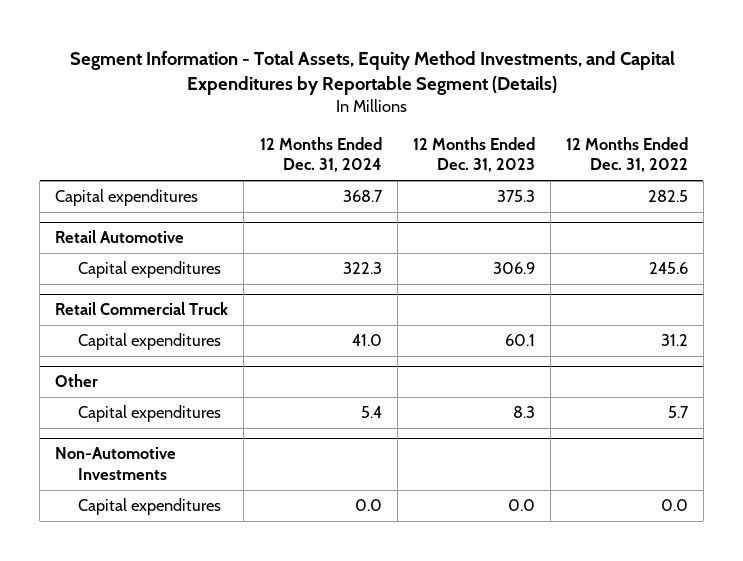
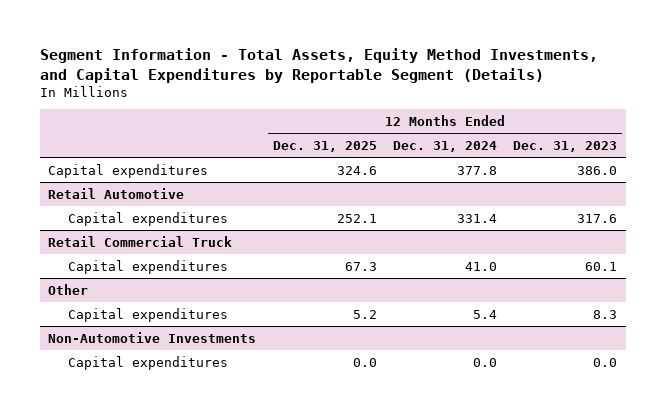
[565,136,688,173] 12 Months Ended Dec. 31, 2022 -> none
none -> [272,141,377,153] Dec. 31, 2025
[342,190,383,203] 368.7 -> [457,165,498,175] 377.8
[496,190,535,203] 375.3 -> [577,165,618,175] 386.0
[342,262,382,275] 322.3 -> [457,213,498,223] 331.4
[492,262,535,275] 306.9 -> [577,213,618,223] 317.6

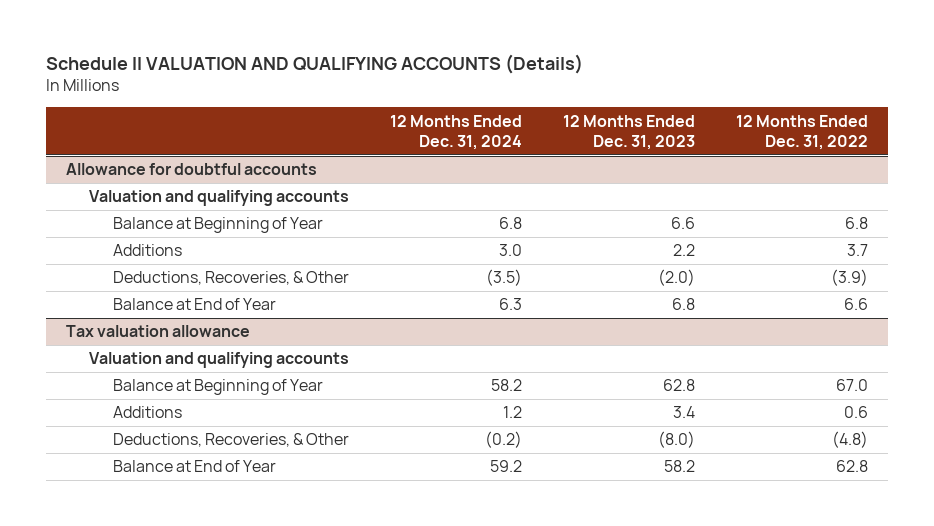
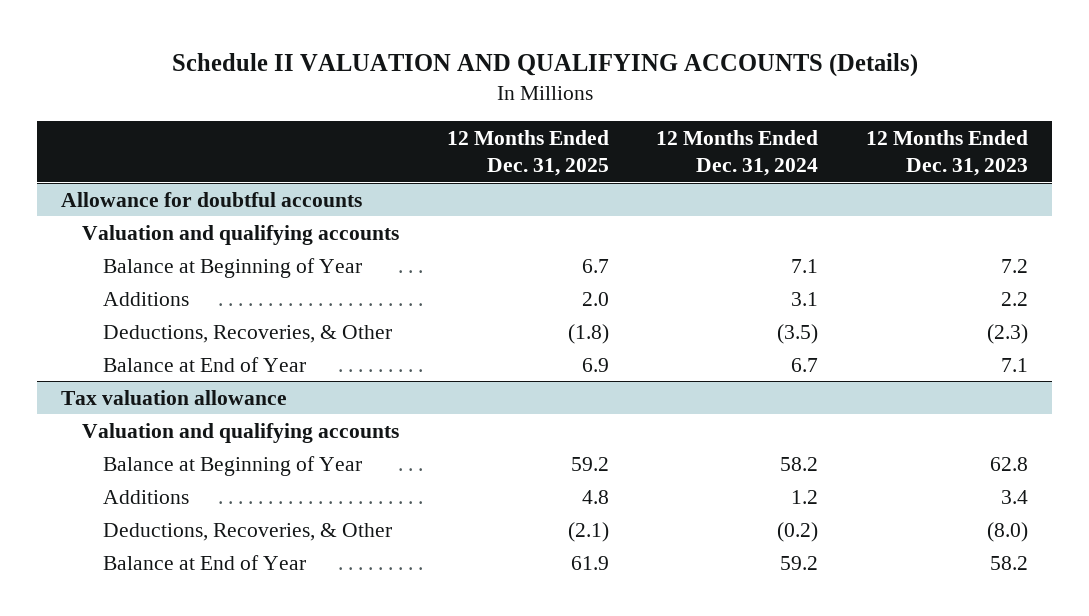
[735,114,868,151] 12 Months Ended Dec. 31, 2022 -> none
none -> [446,129,609,177] 12 Months Ended Dec. 31, 2025
[499,217,523,230] 6.8 -> [791,258,819,273] 7.1
[670,217,695,230] 6.6 -> [1001,258,1029,273] 7.2
[499,244,523,257] 3.0 -> [791,291,819,306] 3.1
[657,269,695,287] (2.0) -> [987,323,1029,344] (2.3)
[499,298,523,311] 6.3 -> [791,357,819,372] 6.7
[671,298,695,311] 6.8 -> [1001,357,1029,372] 7.1

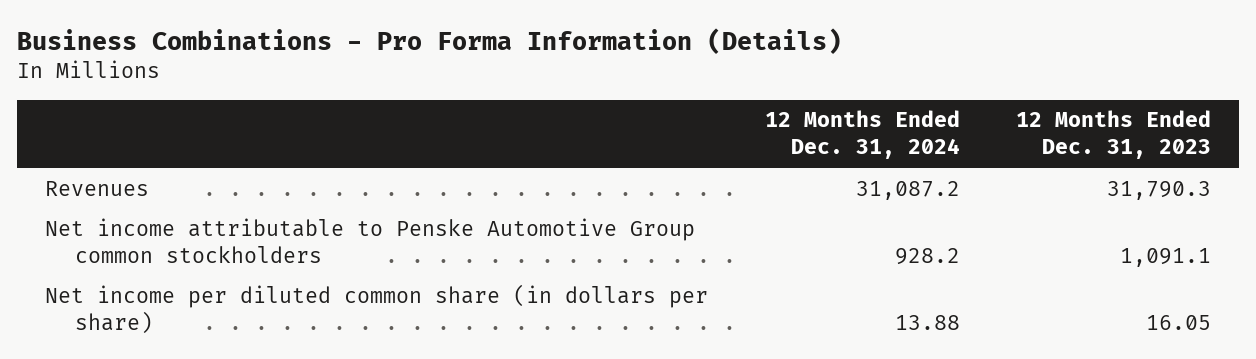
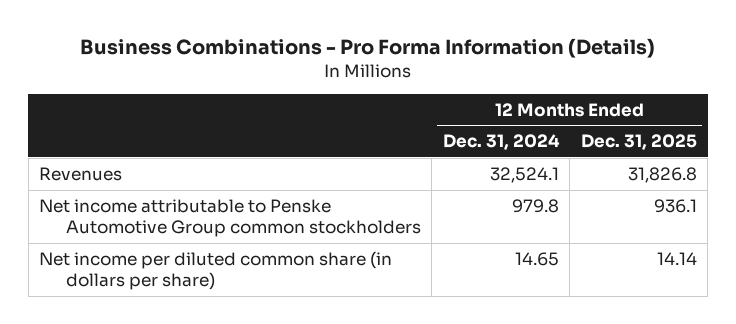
[1016,110,1212,160] 12 Months Ended Dec. 31, 2023 -> none
none -> [580,134,697,151] Dec. 31, 2025
[855,180,960,200] 31,087.2 -> [489,166,559,183] 32,524.1
[894,247,960,265] 928.2 -> [511,198,559,213] 979.8
[894,314,960,330] 13.88 -> [514,251,559,266] 14.65

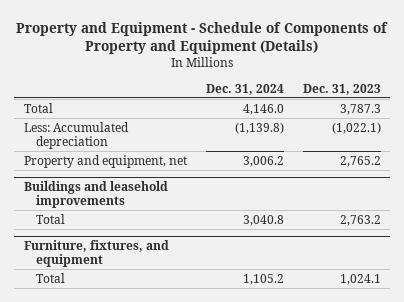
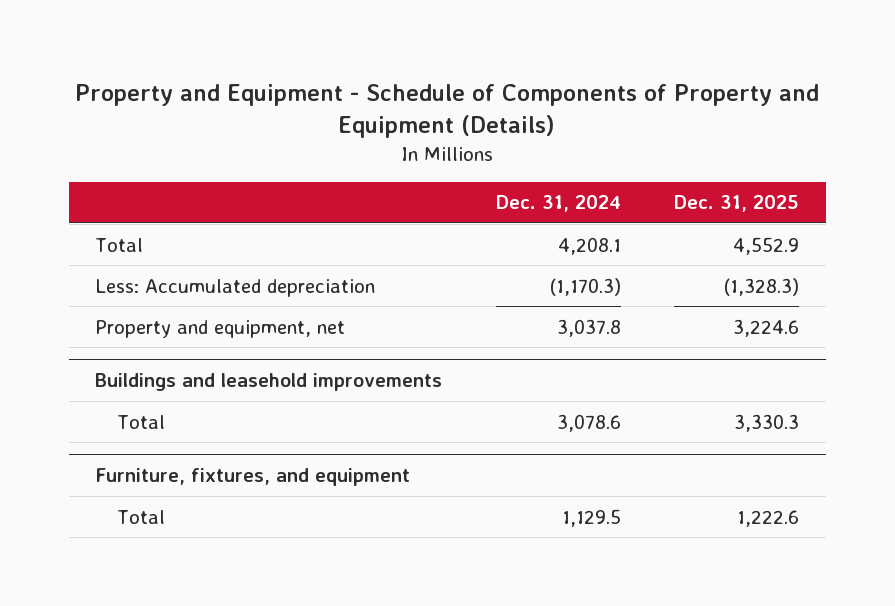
[302,83,381,95] Dec. 31, 2023 -> none
none -> [674,195,800,213] Dec. 31, 2025
[242,103,284,115] 4,146.0 -> [557,236,621,255] 4,208.1
[234,121,284,134] (1,139.8) -> [549,277,621,296] (1,170.3)
[242,155,284,167] 3,006.2 -> [556,318,621,337] 3,037.8
[242,214,284,226] 3,040.8 -> [556,413,621,432] 3,078.6
[242,273,284,285] 1,105.2 -> [561,508,621,527] 1,129.5

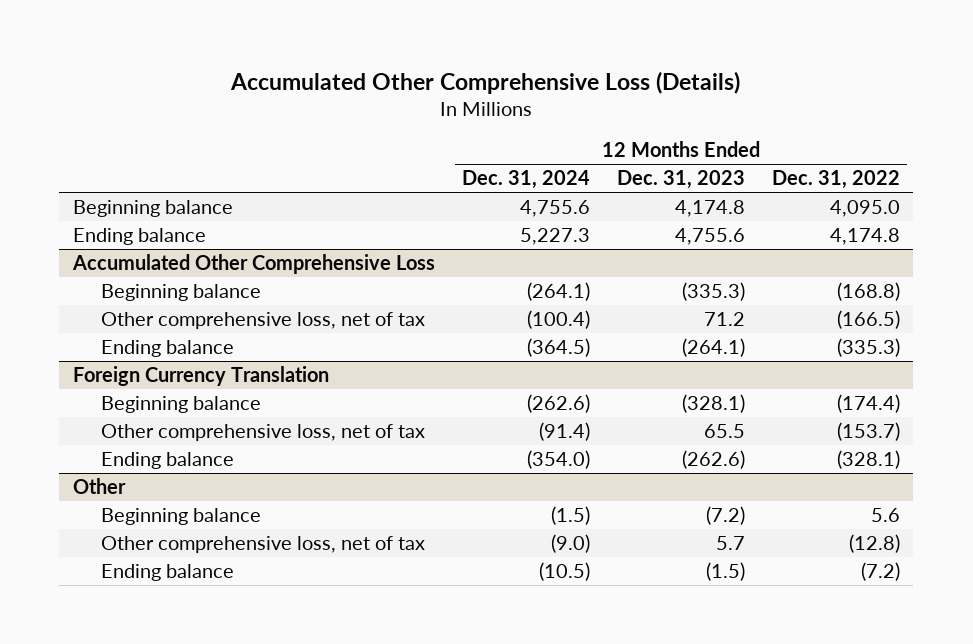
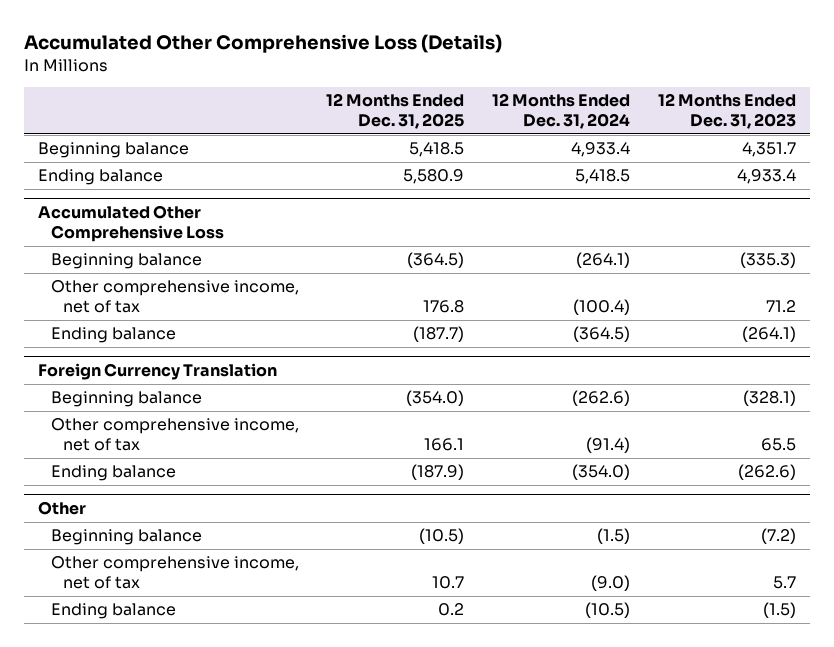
[771,170,900,190] Dec. 31, 2022 -> none
none -> [326,93,465,130] 12 Months Ended Dec. 31, 2025
[519,200,590,218] 4,755.6 -> [571,142,631,158] 4,933.4
[674,200,745,218] 4,174.8 -> [742,142,797,158] 4,351.7
[519,228,590,246] 5,227.3 -> [575,169,631,185] 5,418.5
[674,228,745,246] 4,755.6 -> [737,169,797,185] 4,933.4
[100,312,425,330] Other comprehensive loss, net of tax -> [50,280,299,314] Other comprehensive income, net of tax
[100,424,425,442] Other comprehensive loss, net of tax -> [50,418,299,452] Other comprehensive income, net of tax
[100,536,425,554] Other comprehensive loss, net of tax -> [50,556,299,590] Other comprehensive income, net of tax

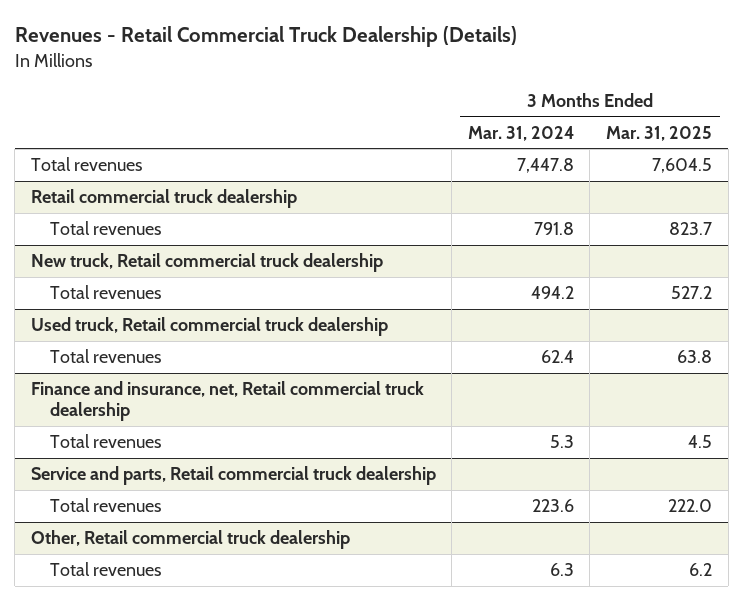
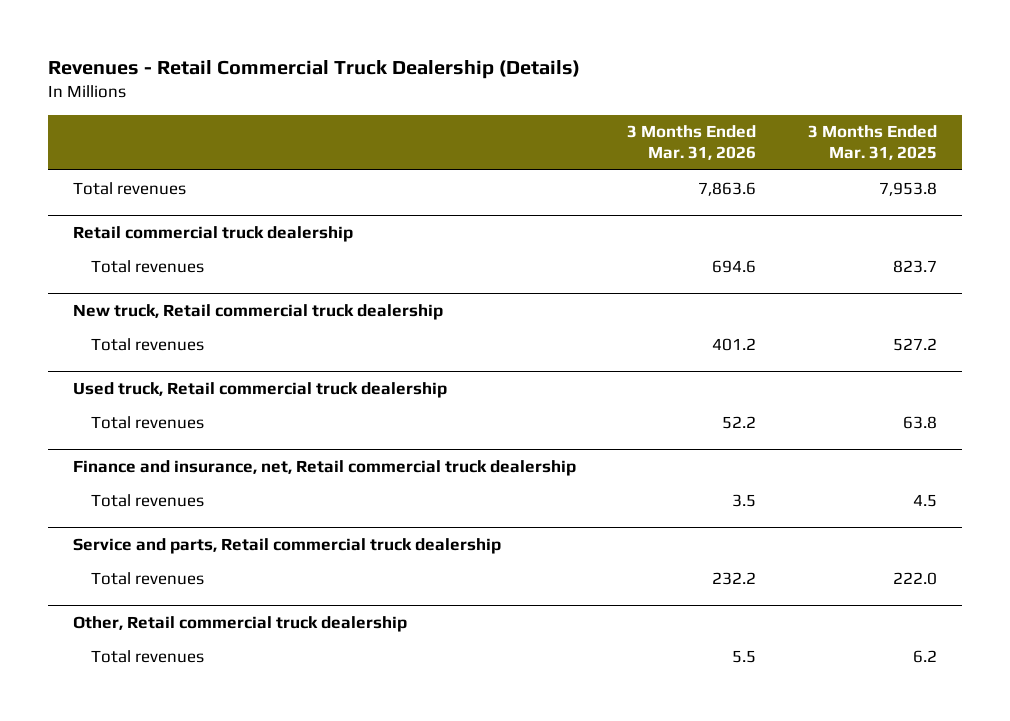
[467,125,574,141] Mar. 31, 2024 -> none
none -> [627,125,757,161] 3 Months Ended Mar. 31, 2026
[652,158,713,174] 7,604.5 -> [878,181,937,196] 7,953.8

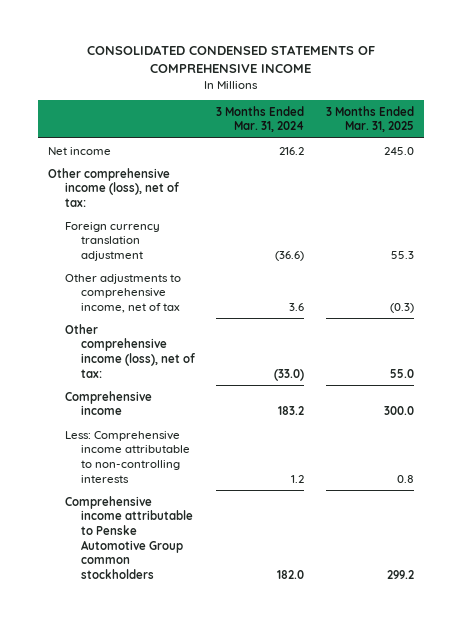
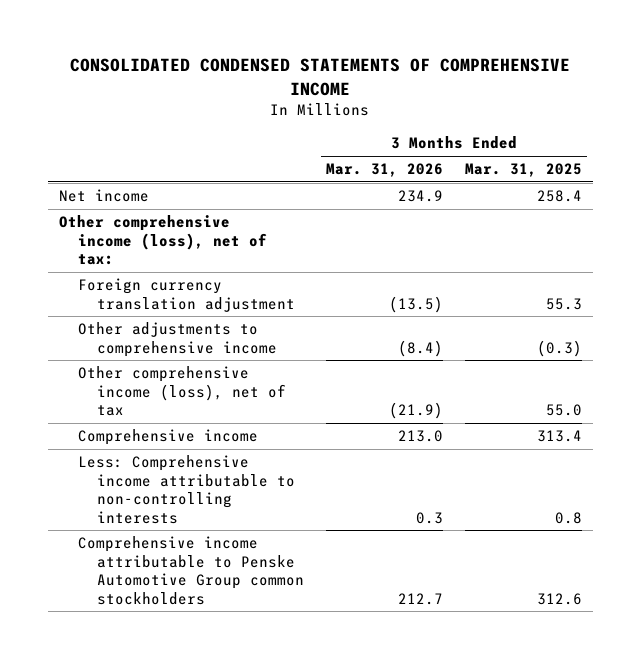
[216,105,305,133] 3 Months Ended Mar. 31, 2024 -> none
none -> [326,163,444,178] Mar. 31, 2026
[383,146,414,155] 245.0 -> [536,190,582,203] 258.4
[64,273,181,313] Other adjustments to comprehensive income, net of tax -> [78,322,278,357] Other adjustments to comprehensive income
[64,323,195,378] Other comprehensive income (loss), net of tax: -> [78,366,287,417] Other comprehensive income (loss), net of tax
[383,406,414,416] 300.0 -> [536,430,582,443] 313.4
[386,569,414,579] 299.2 -> [536,592,582,605] 312.6

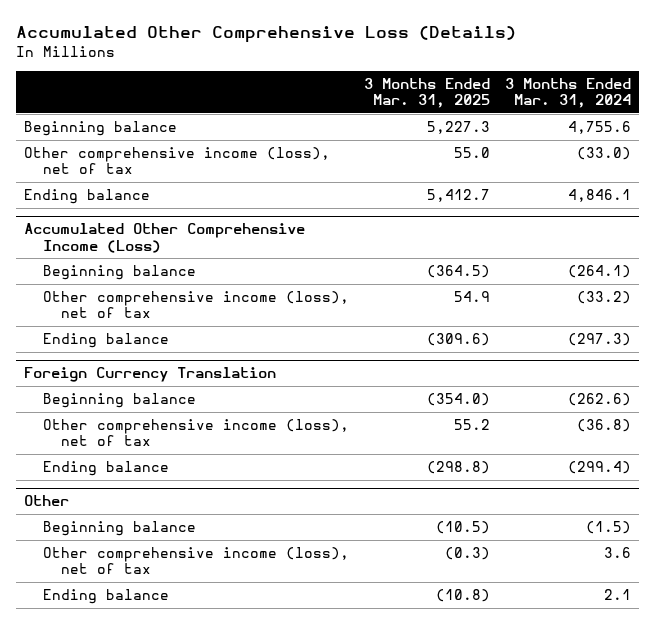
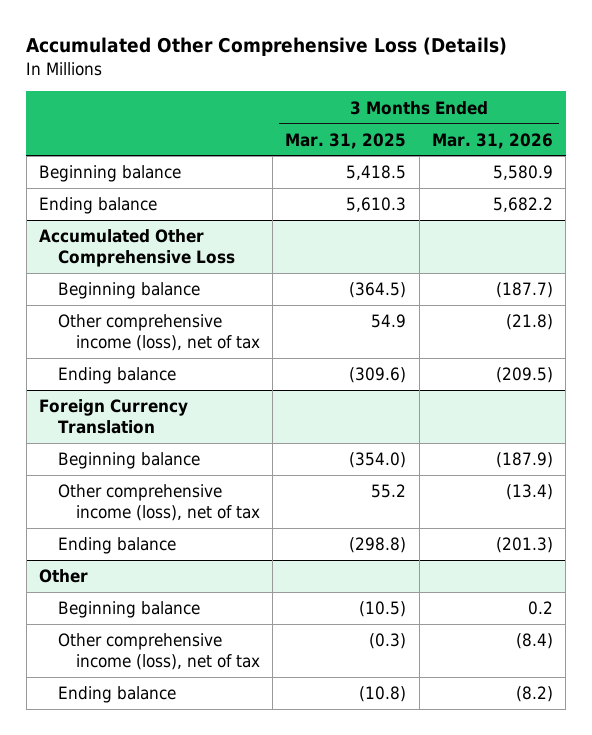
[505,78,632,109] 3 Months Ended Mar. 31, 2024 -> none
none -> [431,132,553,149] Mar. 31, 2026
[23,147,330,175] Other comprehensive income (loss), net of tax -> none
[426,121,490,135] 5,227.3 -> [346,165,407,181] 5,418.5
[426,189,490,203] 5,412.7 -> [346,197,407,213] 5,610.3
[23,223,305,253] Accumulated Other Comprehensive Income (Loss) -> [39,229,235,268] Accumulated Other Comprehensive Loss

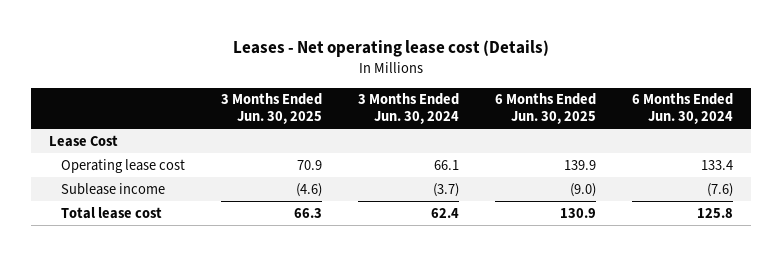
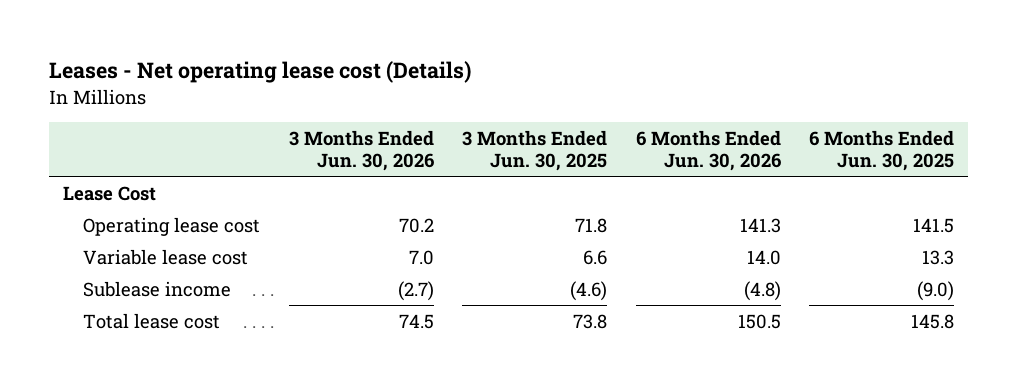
[358,93,460,125] 3 Months Ended Jun. 30, 2024 -> none
[631,93,733,125] 6 Months Ended Jun. 30, 2024 -> none
none -> [288,130,434,172] 3 Months Ended Jun. 30, 2026
none -> [635,130,781,172] 6 Months Ended Jun. 30, 2026
[297,159,323,170] 70.9 -> [575,217,608,233] 71.8
[563,159,596,170] 139.9 -> [913,217,955,233] 141.5
none -> [83,248,249,265] Variable lease cost
[294,207,323,218] 66.3 -> [573,313,608,329] 73.8
[559,207,596,218] 130.9 -> [911,313,955,329] 145.8

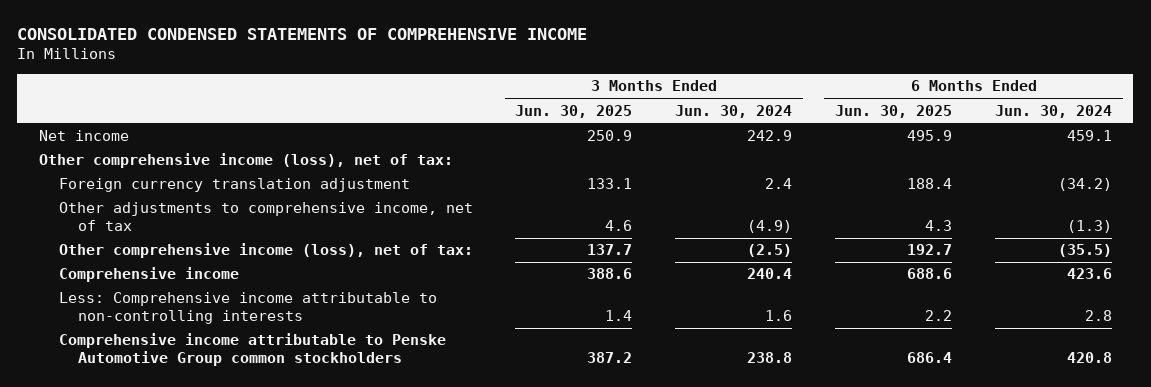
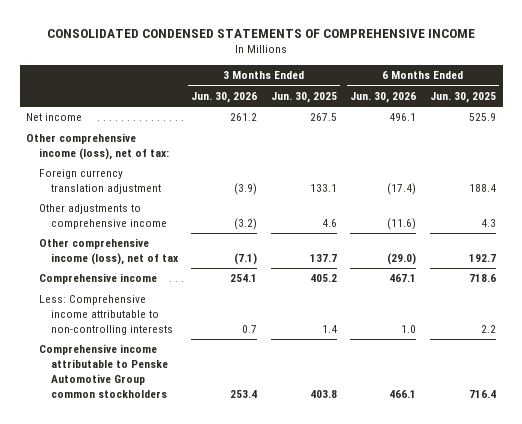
[675,104,793,118] Jun. 30, 2024 -> none
[994,104,1112,118] Jun. 30, 2024 -> none
none -> [191,92,258,104] Jun. 30, 2026
none -> [350,92,417,104] Jun. 30, 2026
[587,130,633,142] 250.9 -> [309,113,337,122] 267.5
[907,130,953,142] 495.9 -> [468,113,496,122] 525.9
[58,202,473,231] Other adjustments to comprehensive income, net of tax -> [38,204,167,230] Other adjustments to comprehensive income
[58,243,473,259] Other comprehensive income (loss), net of tax: -> [38,238,179,266] Other comprehensive income (loss), net of tax
[587,268,633,280] 388.6 -> [309,274,337,283] 405.2
[907,268,953,280] 688.6 -> [468,274,496,283] 718.6
[587,351,633,363] 387.2 -> [309,389,337,398] 403.8
[907,351,953,363] 686.4 -> [468,389,496,398] 716.4

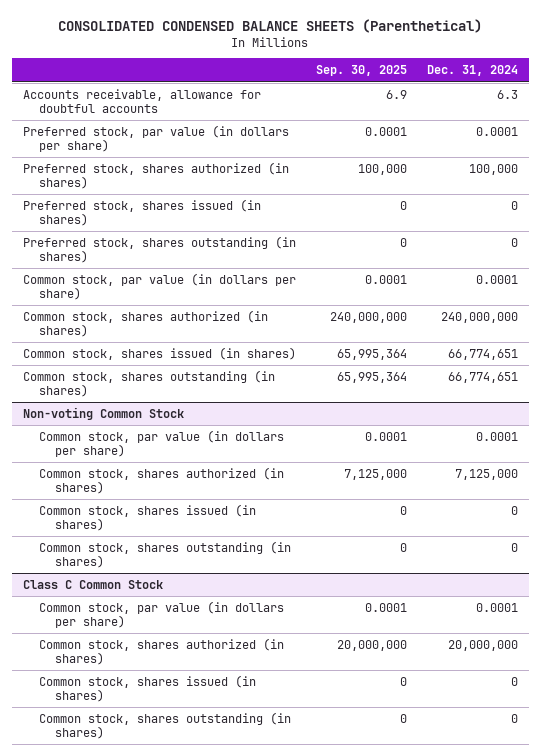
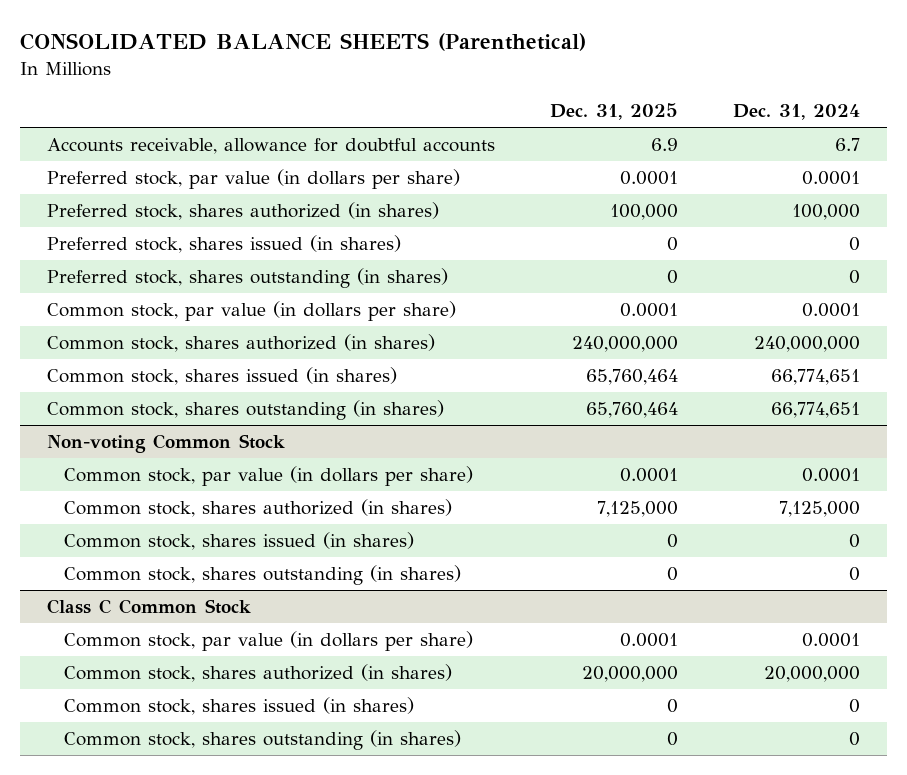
[58,18,483,33] CONSOLIDATED CONDENSED BALANCE SHEETS (Parenthetical) -> [19,33,586,52] CONSOLIDATED BALANCE SHEETS (Parenthetical)
[315,65,407,77] Sep. 30, 2025 -> none
none -> [550,103,679,121] Dec. 31, 2025
[497,89,519,99] 6.3 -> [834,138,860,152] 6.7

